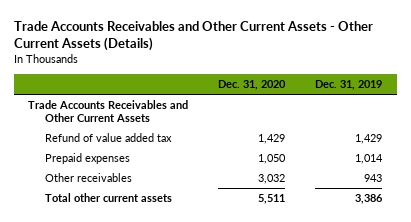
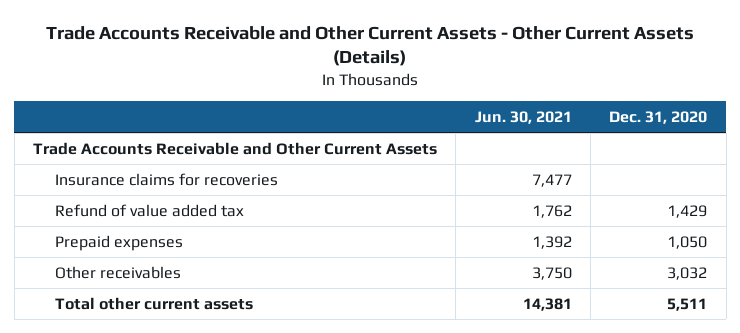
[13,20,373,52] Trade Accounts Receivables and Other Current Assets - Other Current Assets (Details) -> [46,25,695,67] Trade Accounts Receivable and Other Current Assets - Other Current Assets (Details)
[315,80,383,91] Dec. 31, 2019 -> none
none -> [474,110,572,124] Jun. 30, 2021
[28,100,189,123] Trade Accounts Receivables and Other Current Assets -> [32,141,437,155] Trade Accounts Receivable and Other Current Assets
none -> [55,172,279,186] Insurance claims for recoveries

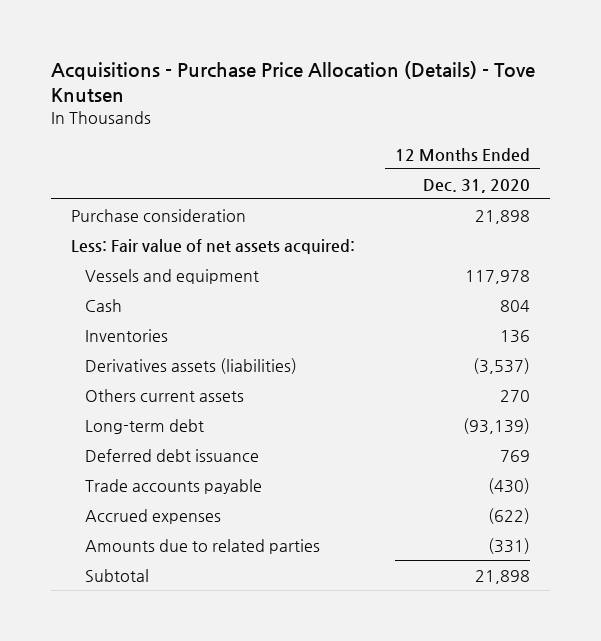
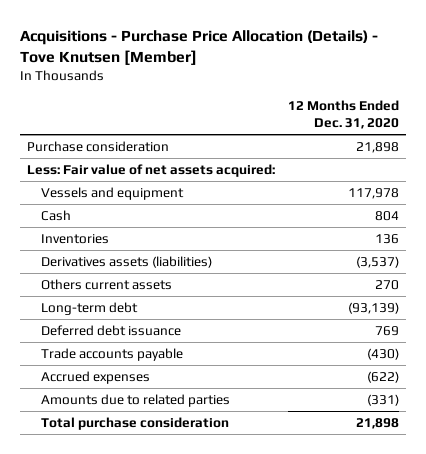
[51,61,536,103] Acquisitions - Purchase Price Allocation (Details) - Tove Knutsen -> [19,29,378,66] Acquisitions - Purchase Price Allocation (Details) - Tove Knutsen [Member]
[84,568,149,582] Subtotal -> [41,416,230,430] Total purchase consideration

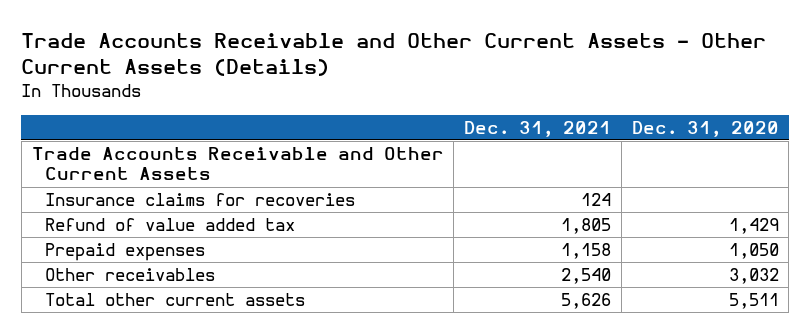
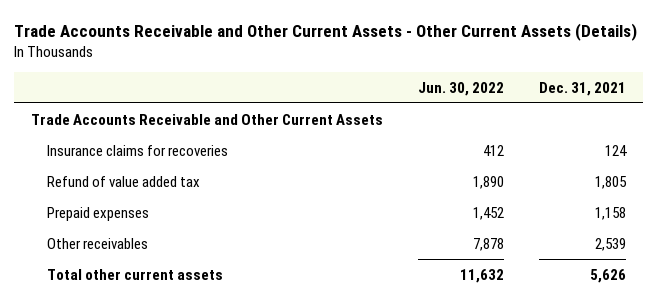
[631,120,779,137] Dec. 31, 2020 -> none
none -> [417,81,504,96] Jun. 30, 2022
[561,268,612,285] 2,540 -> [594,237,626,251] 2,539

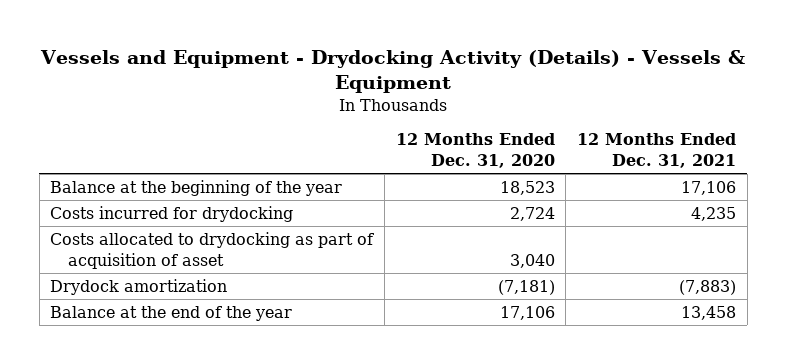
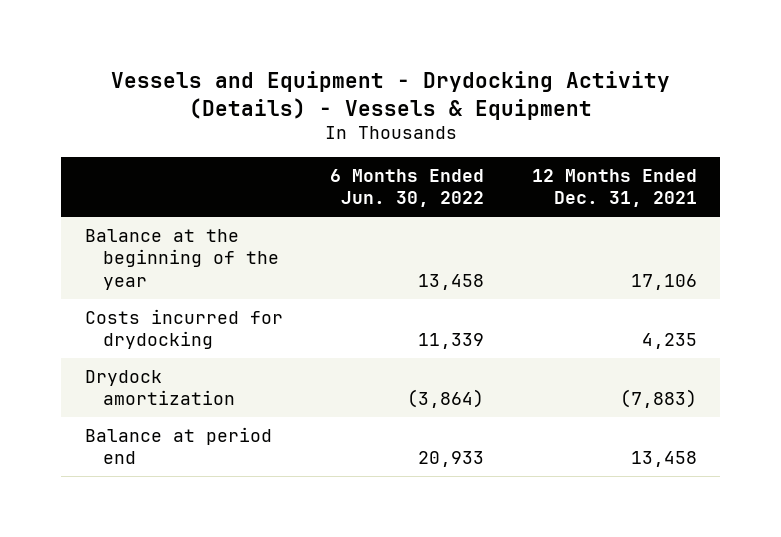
[395,133,555,169] 12 Months Ended Dec. 31, 2020 -> none
none -> [330,168,485,208] 6 Months Ended Jun. 30, 2022
[50,231,375,269] Costs allocated to drydocking as part of acquisition of asset -> none
[50,305,293,321] Balance at the end of the year -> [84,426,272,465] Balance at period end

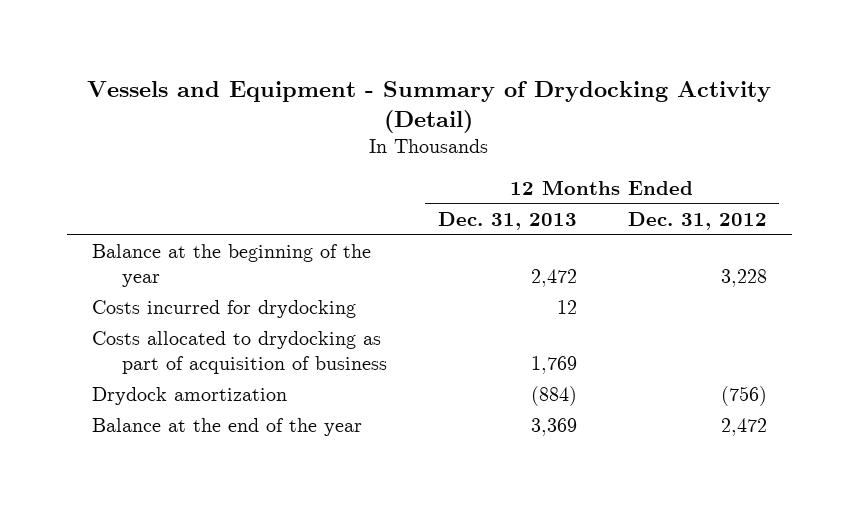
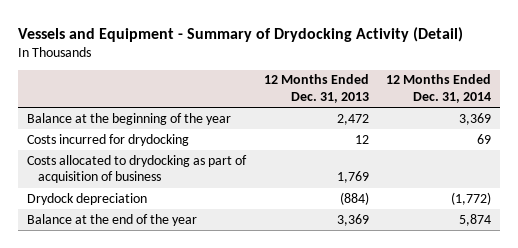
[627,212,767,231] Dec. 31, 2012 -> none
none -> [386,74,492,104] 12 Months Ended Dec. 31, 2014
[92,387,288,406] Drydock amortization -> [26,192,147,205] Drydock depreciation

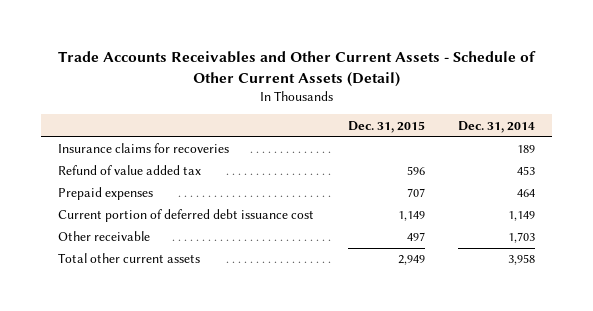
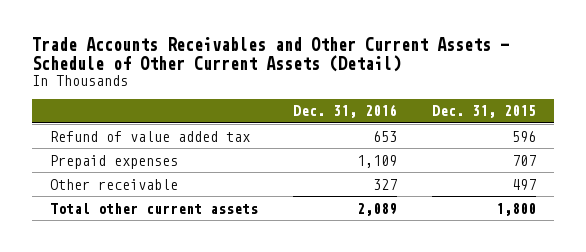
[458,120,536,133] Dec. 31, 2014 -> none
none -> [292,104,397,119] Dec. 31, 2016
[58,143,230,154] Insurance claims for recoveries -> none
[58,209,315,223] Current portion of deferred debt issuance cost -> none
[397,255,425,266] 2,949 -> [496,202,537,216] 1,800

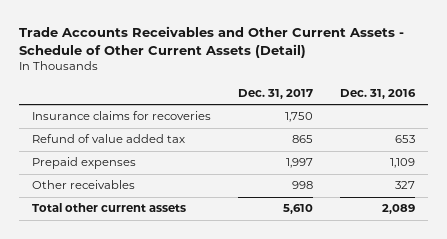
[432,105,537,119] Dec. 31, 2015 -> none
none -> [238,89,314,100] Dec. 31, 2017
none -> [32,111,212,121] Insurance claims for recoveries
[49,178,178,190] Other receivable -> [32,180,136,190] Other receivables

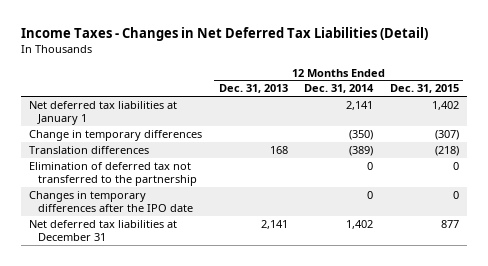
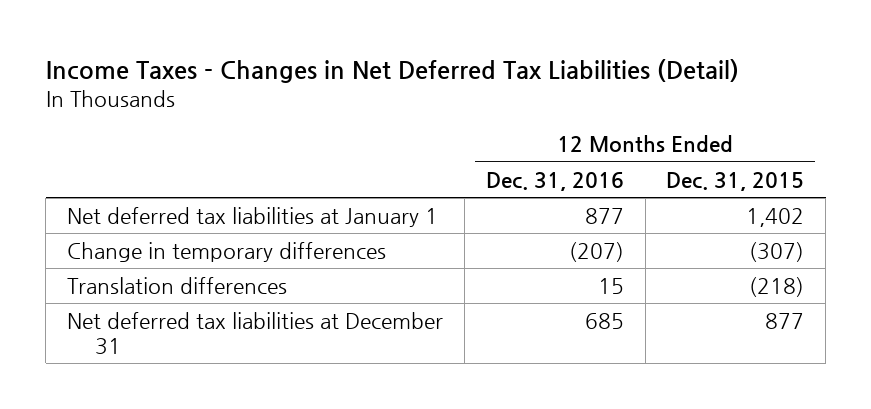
[218,84,288,94] Dec. 31, 2013 -> none
[304,84,375,94] Dec. 31, 2014 -> none
none -> [485,171,624,191] Dec. 31, 2016
[29,161,197,186] Elimination of deferred tax not transferred to the partnership -> none
[29,190,193,212] Changes in temporary differences after the IPO date -> none

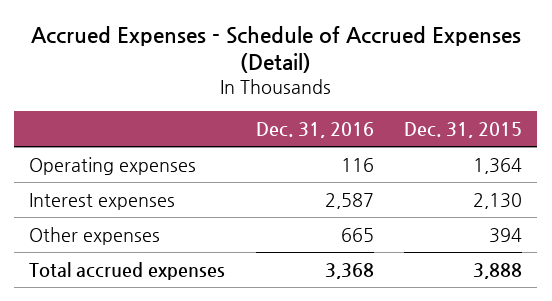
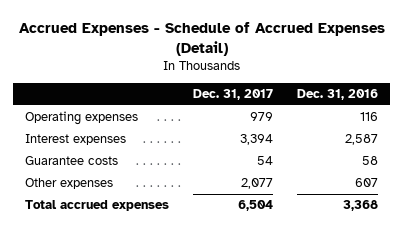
[404,121,523,138] Dec. 31, 2015 -> none
none -> [193,89,274,101] Dec. 31, 2017
none -> [25,156,119,166] Guarantee costs
[340,227,374,242] 665 -> [355,178,379,188] 607

